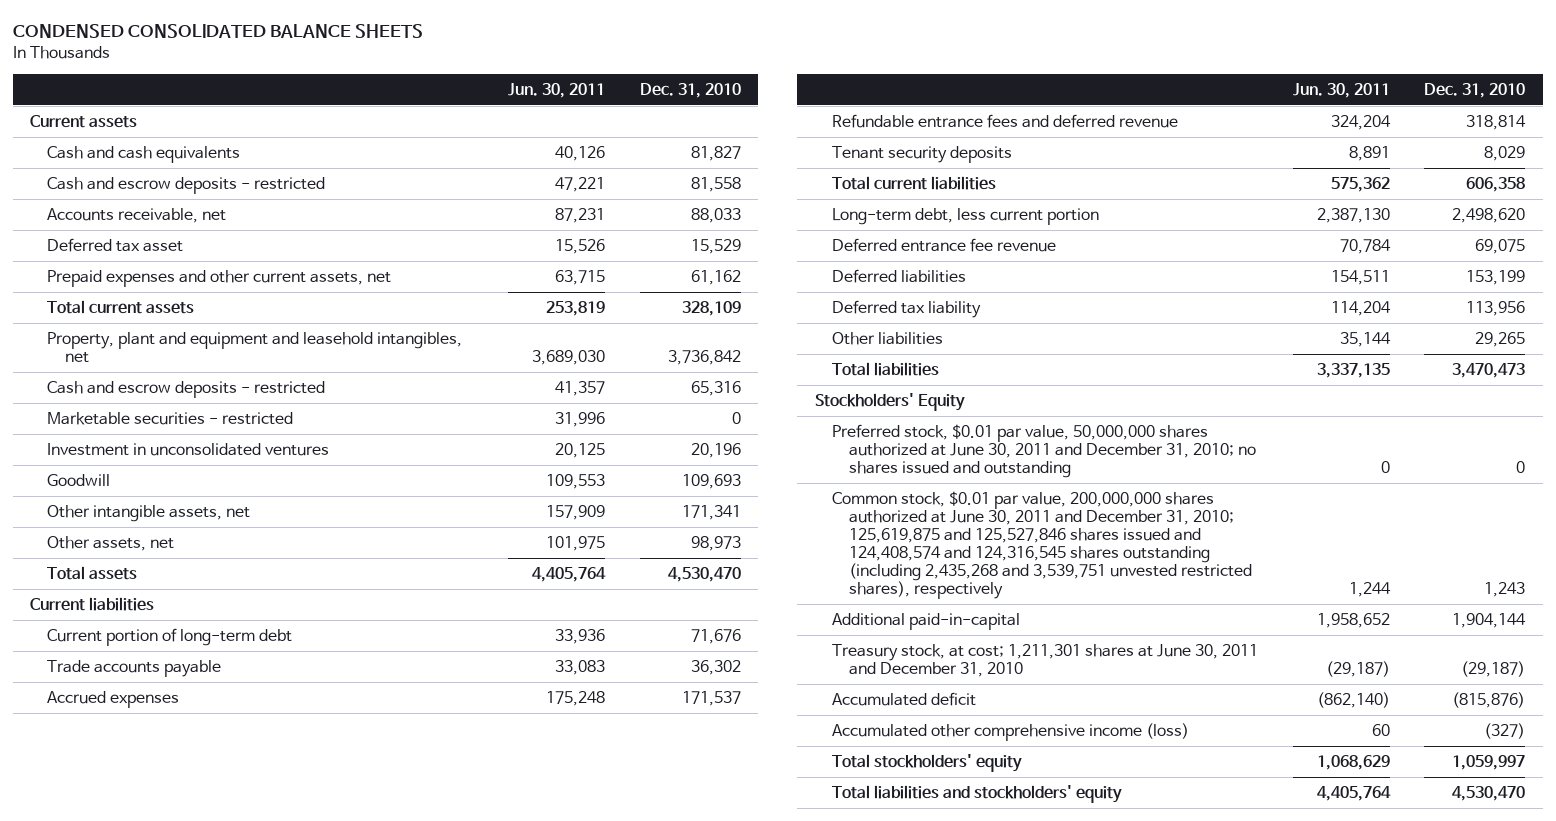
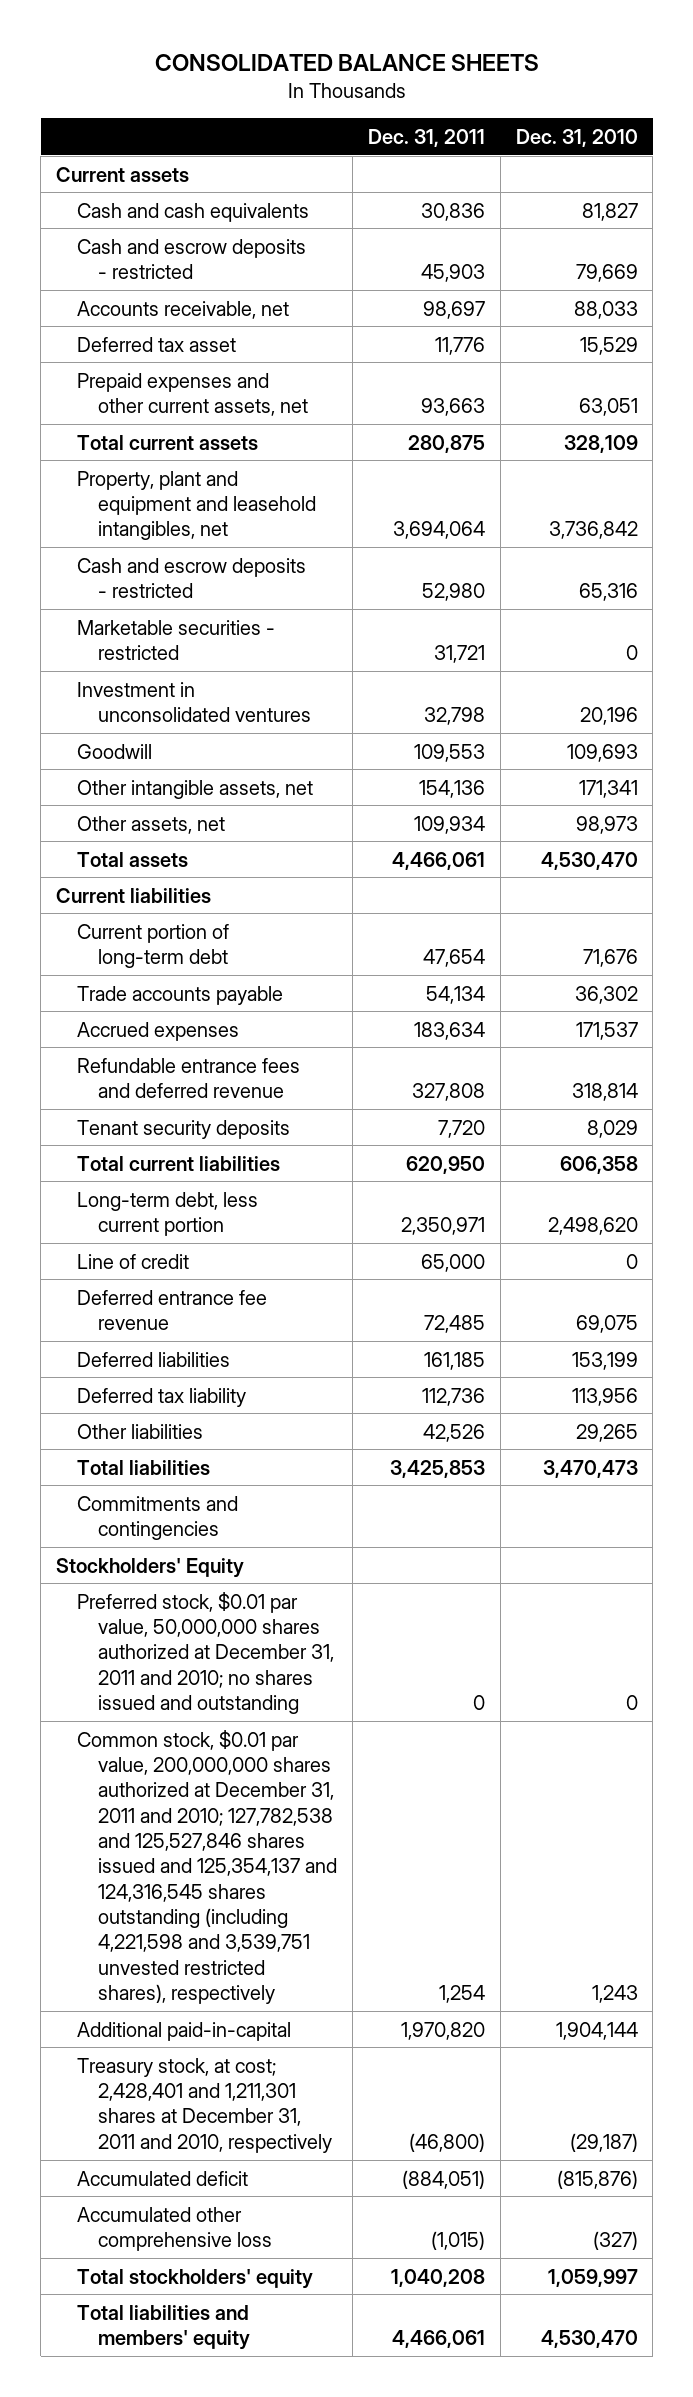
[12,24,423,39] CONDENSED CONSOLIDATED BALANCE SHEETS -> [154,54,539,72] CONSOLIDATED BALANCE SHEETS
[508,82,606,98] Jun. 30, 2011 -> none
none -> [368,128,486,147] Dec. 31, 2011
[690,176,741,192] 81,558 -> [575,263,638,282] 79,669
[690,269,741,285] 61,162 -> [578,397,638,416] 63,051
none -> [77,1253,190,1269] Line of credit
none -> [77,1495,239,1540] Commitments and contingencies
[831,423,1257,479] Preferred stock, $0.01 par value, 50,000,000 shares authorized at June 30, 2011 and December 31, 2010; no shares issued and outstanding -> [77,1591,335,1714] Preferred stock, $0.01 par value, 50,000,000 shares authorized at December 31, 2011 and 2010; no shares issued and outstanding
[831,490,1253,600] Common stock, $0.01 par value, 200,000,000 shares authorized at June 30, 2011 and December 31, 2010; 125,619,875 and 125,527,846 shares issued and 124,408,574 and 124,316,545 shares outstanding (including 2,435,268 and 3,539,751 unvested restricted shares), respectively -> [77,1729,338,2005] Common stock, $0.01 par value, 200,000,000 shares authorized at December 31, 2011 and 2010; 127,782,538 and 125,527,846 shares issued and 125,354,137 and 124,316,545 shares outstanding (including 4,221,598 and 3,539,751 unvested restricted shares), respectively
[831,643,1258,677] Treasury stock, at cost; 1,211,301 shares at June 30, 2011 and December 31, 2010 -> [77,2057,333,2153] Treasury stock, at cost; 2,428,401 and 1,211,301 shares at December 31, 2011 and 2010, respectively
[831,722,1189,741] Accumulated other comprehensive income (loss) -> [77,2206,273,2251] Accumulated other comprehensive loss
[831,784,1122,803] Total liabilities and stockholders' equity -> [77,2304,251,2350] Total liabilities and members' equity

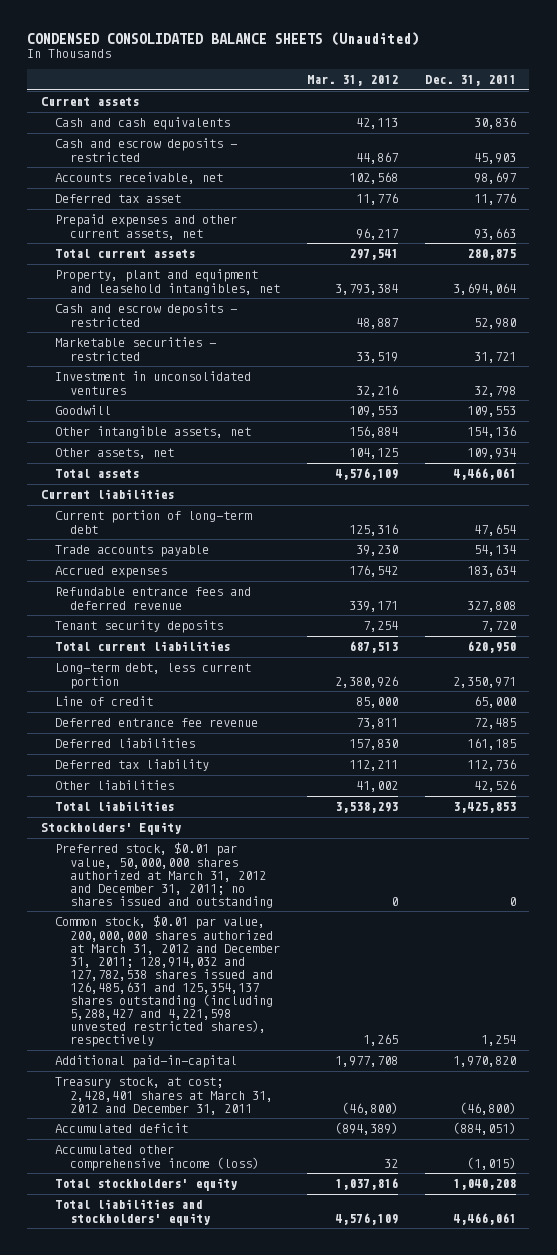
[154,54,539,72] CONSOLIDATED BALANCE SHEETS -> [27,31,420,46] CONDENSED CONSOLIDATED BALANCE SHEETS (Unaudited)
[515,128,638,147] Dec. 31, 2010 -> none
none -> [306,75,398,87] Mar. 31, 2012
[77,1495,239,1540] Commitments and contingencies -> none
[77,1591,335,1714] Preferred stock, $0.01 par value, 50,000,000 shares authorized at December 31, 2011 and 2010; no shares issued and outstanding -> [55,842,273,908] Preferred stock, $0.01 par value, 50,000,000 shares authorized at March 31, 2012 and December 31, 2011; no shares issued and outstanding
[77,1729,338,2005] Common stock, $0.01 par value, 200,000,000 shares authorized at December 31, 2011 and 2010; 127,782,538 and 125,527,846 shares issued and 125,354,137 and 124,316,545 shares outstanding (including 4,221,598 and 3,539,751 unvested restricted shares), respectively -> [55,915,280,1048] Common stock, $0.01 par value, 200,000,000 shares authorized at March 31, 2012 and December 31, 2011; 128,914,032 and 127,782,538 shares issued and 126,485,631 and 125,354,137 shares outstanding (including 5,288,427 and 4,221,598 unvested restricted shares), respectively
[77,2057,333,2153] Treasury stock, at cost; 2,428,401 and 1,211,301 shares at December 31, 2011 and 2010, respectively -> [55,1077,273,1115] Treasury stock, at cost; 2,428,401 shares at March 31, 2012 and December 31, 2011
[77,2206,273,2251] Accumulated other comprehensive loss -> [55,1145,259,1171] Accumulated other comprehensive income (loss)
[77,2304,251,2350] Total liabilities and members' equity -> [55,1199,210,1226] Total liabilities and stockholders' equity

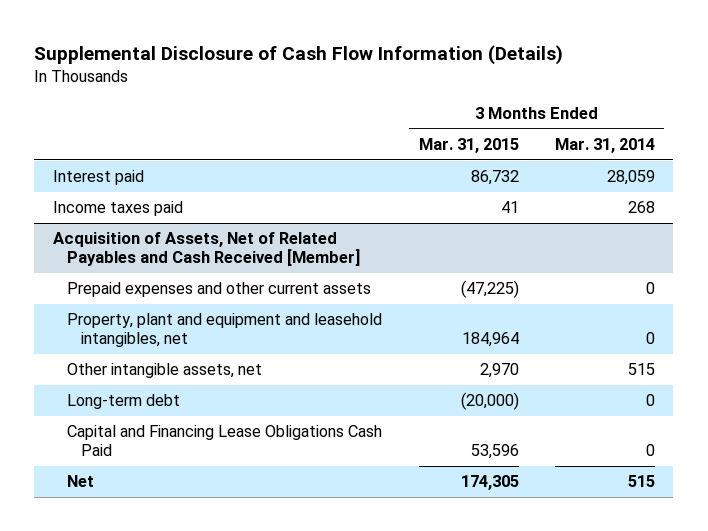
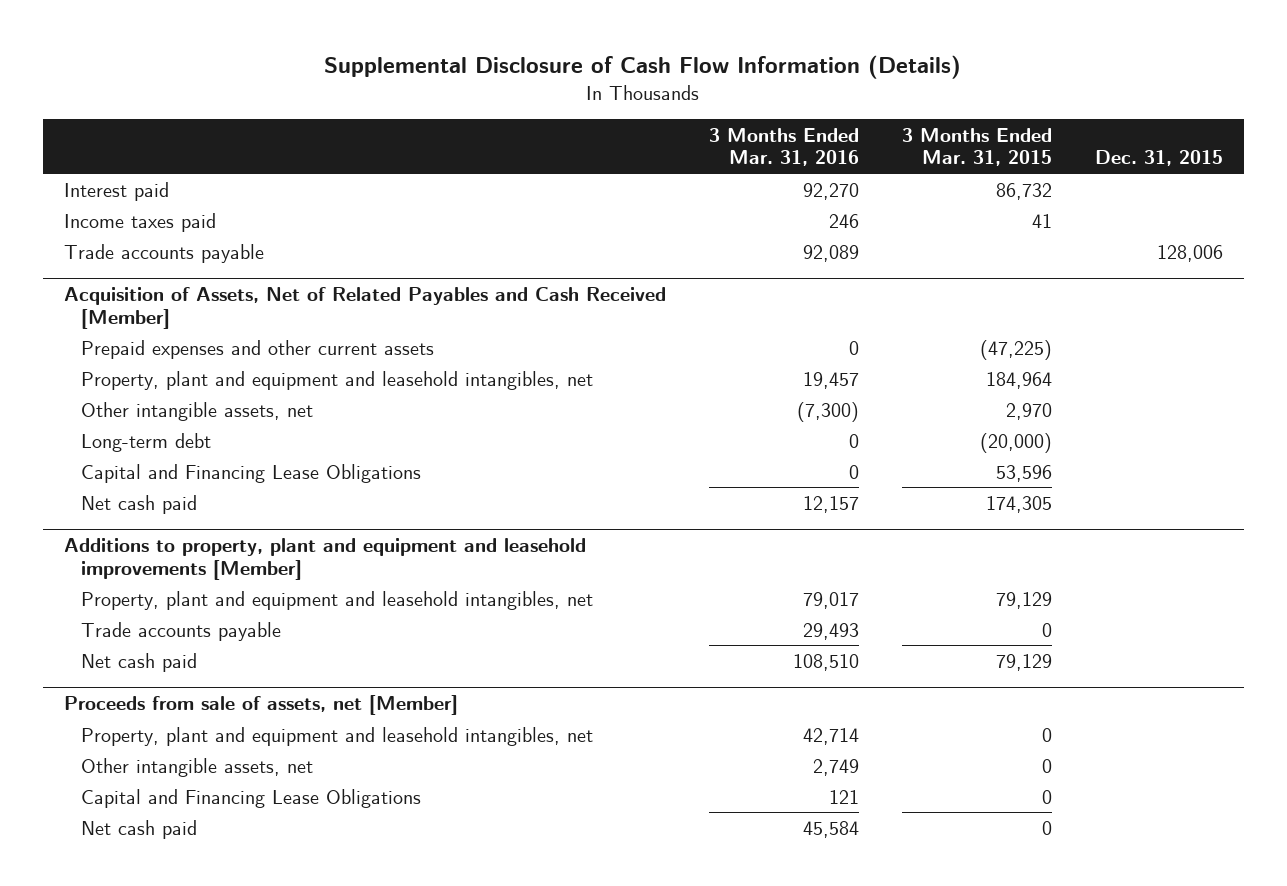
[554,138,655,154] Mar. 31, 2014 -> none
none -> [708,127,859,167] 3 Months Ended Mar. 31, 2016
none -> [1094,150,1223,167] Dec. 31, 2015
none -> [64,243,265,263] Trade accounts payable
[67,425,383,457] Capital and Financing Lease Obligations Cash Paid -> [81,463,422,483] Capital and Financing Lease Obligations
[67,475,95,488] Net -> [81,494,198,514] Net cash paid
none -> [64,537,587,580] Additions to property, plant and equipment and leasehold improvements [Member]
none -> [81,590,594,610] Property, plant and equipment and leasehold intangibles, net
none -> [81,621,282,641] Trade accounts payable
none -> [81,652,198,672] Net cash paid
none -> [64,694,459,715] Proceeds from sale of assets, net [Member]
none -> [81,726,594,746] Property, plant and equipment and leasehold intangibles, net
none -> [81,757,314,777] Other intangible assets, net
none -> [81,788,422,808] Capital and Financing Lease Obligations
none -> [81,819,198,839] Net cash paid

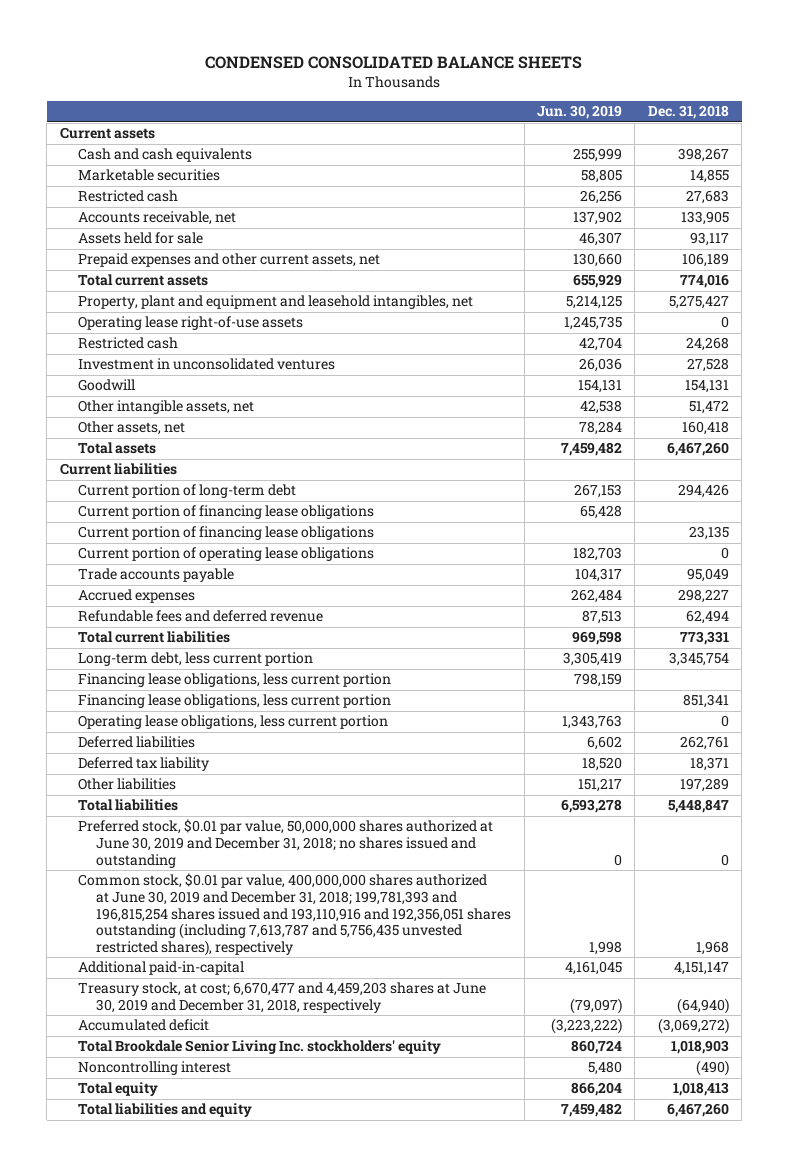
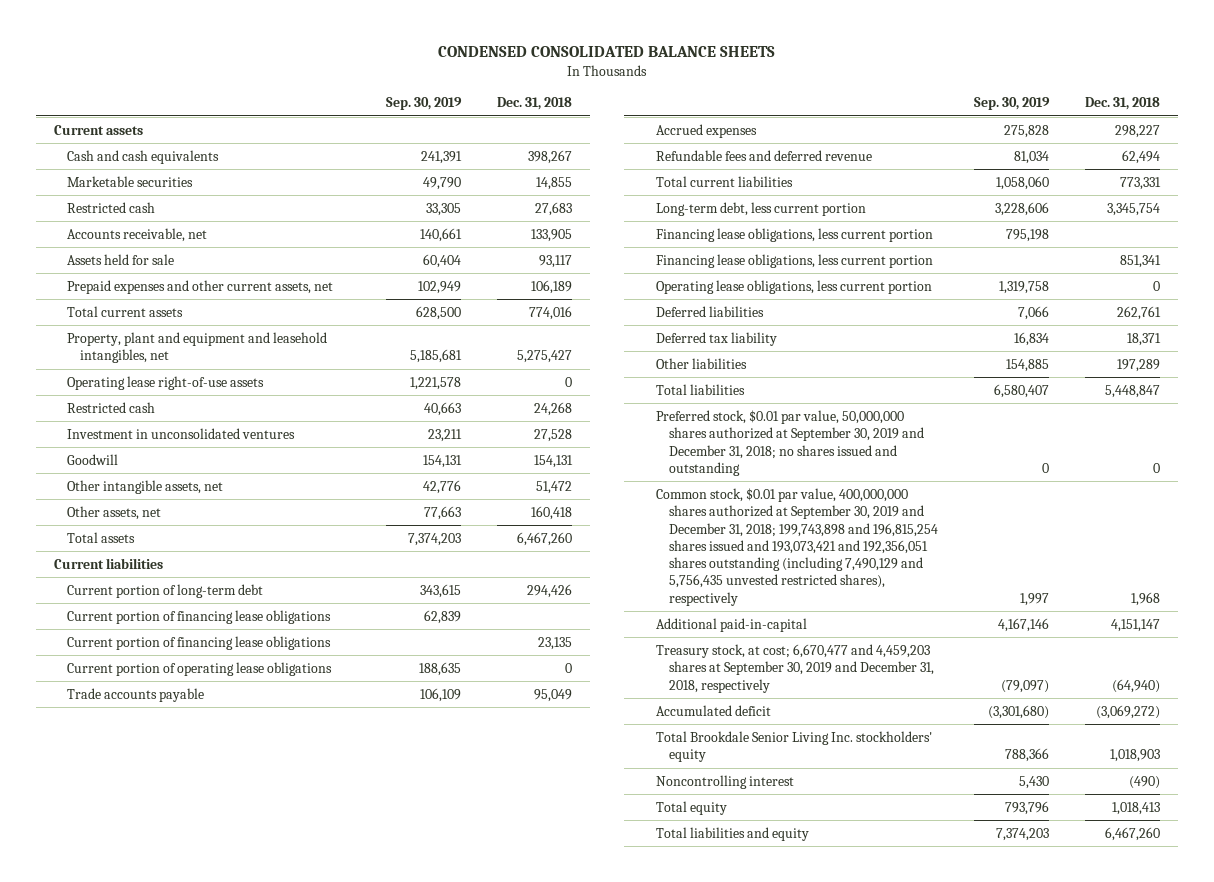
[537,105,623,120] Jun. 30, 2019 -> none
none -> [385,97,462,111] Sep. 30, 2019
[77,819,493,868] Preferred stock, $0.01 par value, 50,000,000 shares authorized at June 30, 2019 and December 31, 2018; no shares issued and outstanding -> [655,409,924,476] Preferred stock, $0.01 par value, 50,000,000 shares authorized at September 30, 2019 and December 31, 2018; no shares issued and outstanding
[77,873,512,956] Common stock, $0.01 par value, 400,000,000 shares authorized at June 30, 2019 and December 31, 2018; 199,781,393 and 196,815,254 shares issued and 193,110,916 and 192,356,051 shares outstanding (including 7,613,787 and 5,756,435 unvested restricted shares), respectively -> [655,487,938,606] Common stock, $0.01 par value, 400,000,000 shares authorized at September 30, 2019 and December 31, 2018; 199,743,898 and 196,815,254 shares issued and 193,073,421 and 192,356,051 shares outstanding (including 7,490,129 and 5,756,435 unvested restricted shares), respectively
[77,982,486,1013] Treasury stock, at cost; 6,670,477 and 4,459,203 shares at June 30, 2019 and December 31, 2018, respectively -> [655,643,934,693] Treasury stock, at cost; 6,670,477 and 4,459,203 shares at September 30, 2019 and December 31, 2018, respectively

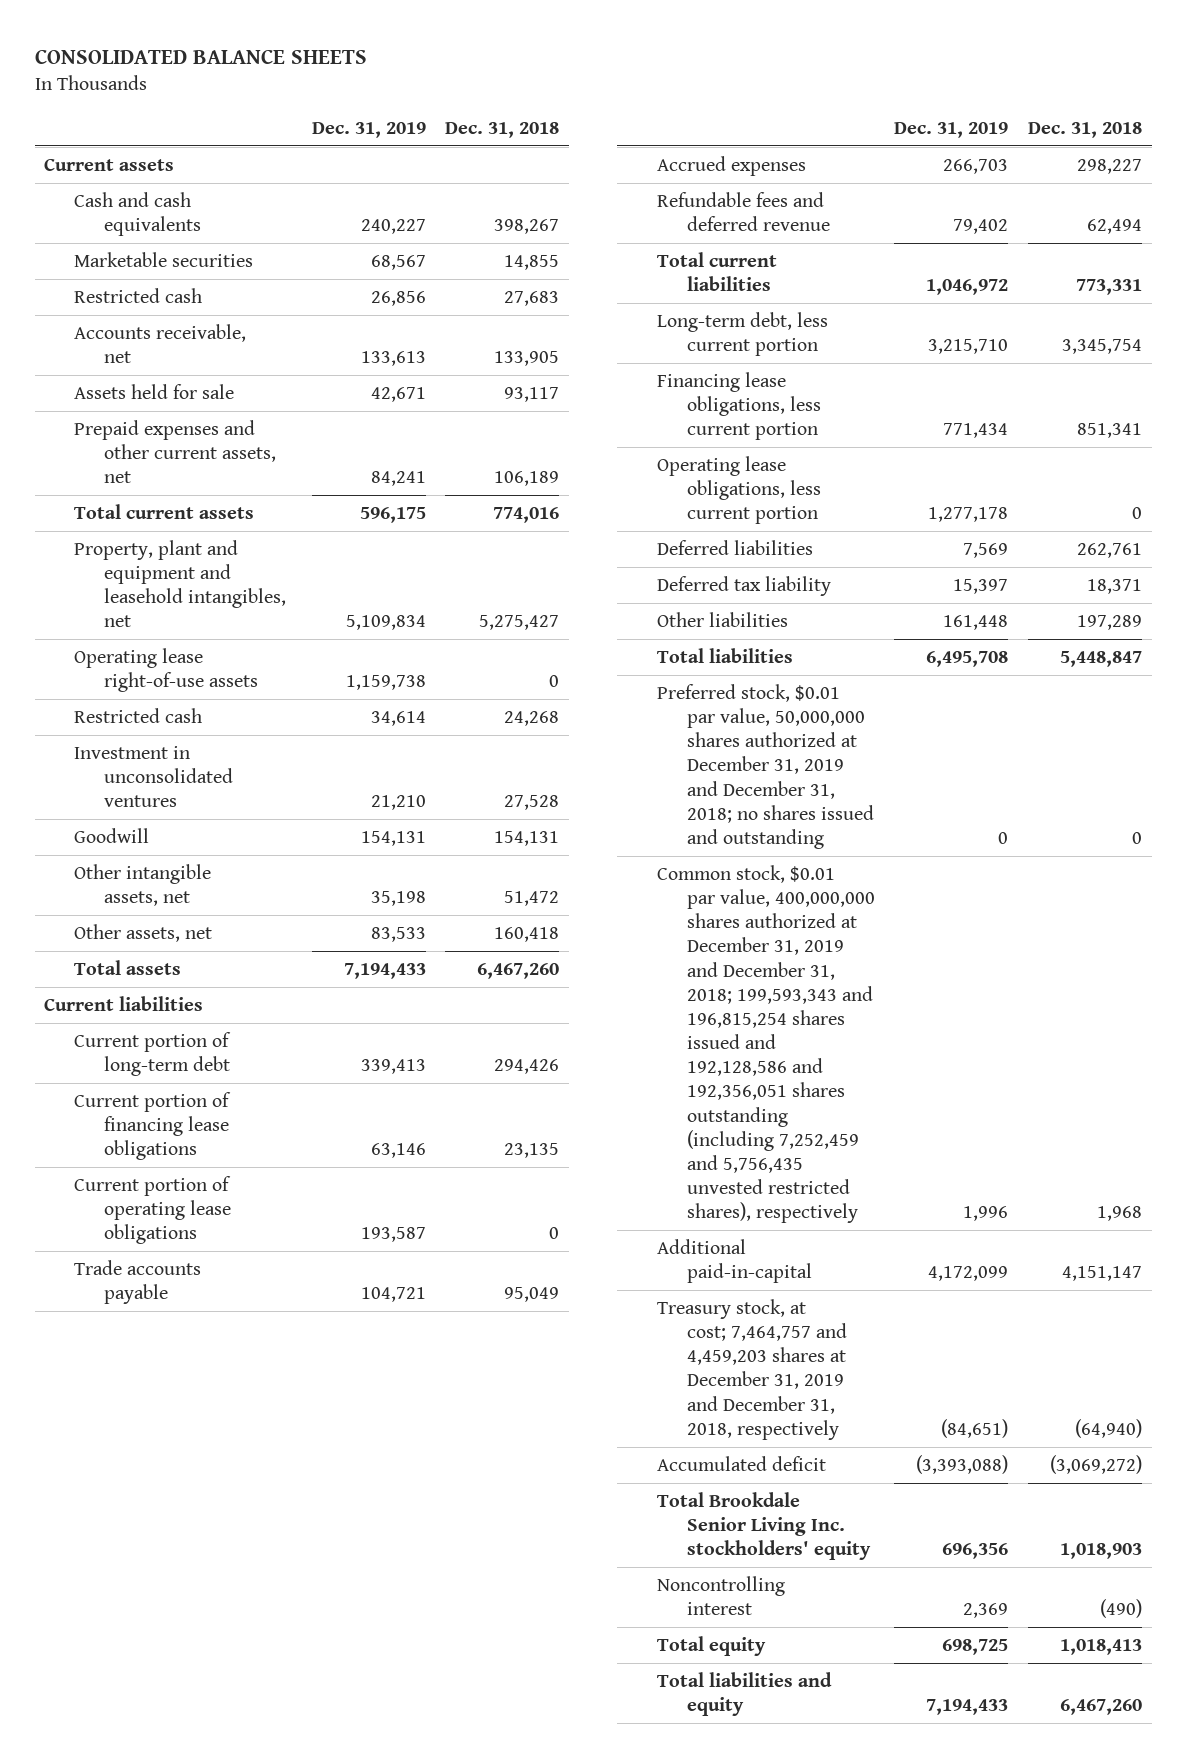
[438,45,776,57] CONDENSED CONSOLIDATED BALANCE SHEETS -> [34,49,367,65] CONSOLIDATED BALANCE SHEETS
[385,97,462,111] Sep. 30, 2019 -> none
none -> [311,121,426,138] Dec. 31, 2019
[67,609,332,624] Current portion of financing lease obligations -> none
[655,227,933,242] Financing lease obligations, less current portion -> none
[655,409,924,476] Preferred stock, $0.01 par value, 50,000,000 shares authorized at September 30, 2019 and December 31, 2018; no shares issued and outstanding -> [656,683,874,849] Preferred stock, $0.01 par value, 50,000,000 shares authorized at December 31, 2019 and December 31, 2018; no shares issued and outstanding
[655,487,938,606] Common stock, $0.01 par value, 400,000,000 shares authorized at September 30, 2019 and December 31, 2018; 199,743,898 and 196,815,254 shares issued and 193,073,421 and 192,356,051 shares outstanding (including 7,490,129 and 5,756,435 unvested restricted shares), respectively -> [656,864,875,1224] Common stock, $0.01 par value, 400,000,000 shares authorized at December 31, 2019 and December 31, 2018; 199,593,343 and 196,815,254 shares issued and 192,128,586 and 192,356,051 shares outstanding (including 7,252,459 and 5,756,435 unvested restricted shares), respectively
[655,643,934,693] Treasury stock, at cost; 6,670,477 and 4,459,203 shares at September 30, 2019 and December 31, 2018, respectively -> [656,1298,847,1440] Treasury stock, at cost; 7,464,757 and 4,459,203 shares at December 31, 2019 and December 31, 2018, respectively

